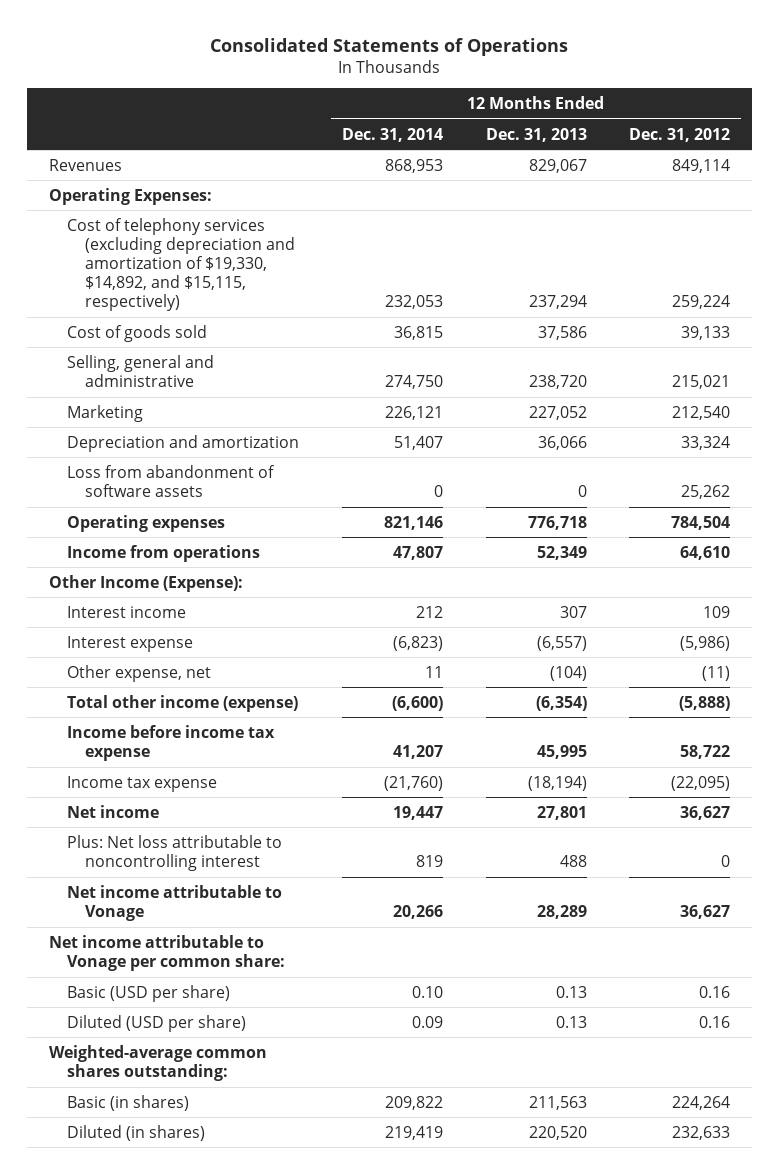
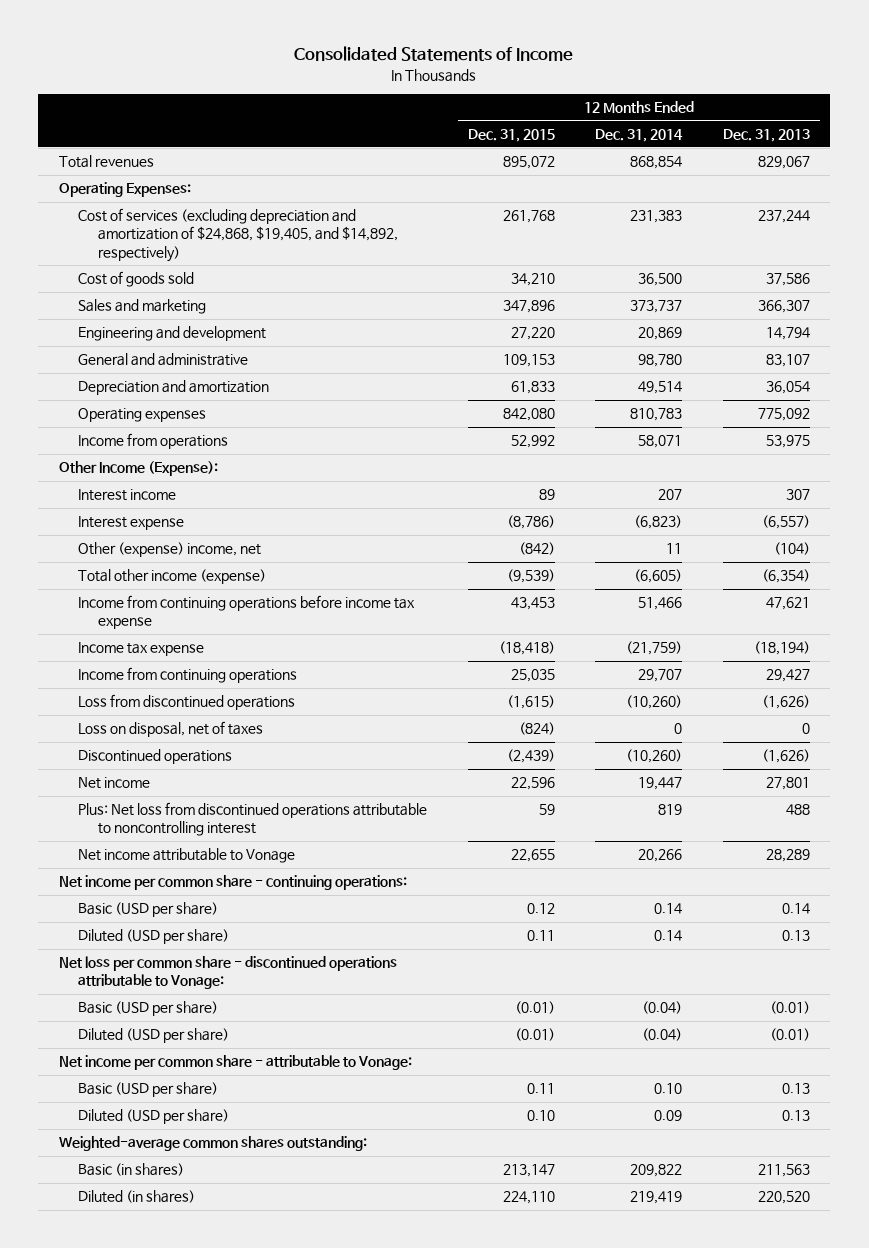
[210,37,569,56] Consolidated Statements of Operations -> [294,46,574,62] Consolidated Statements of Income
[629,127,731,142] Dec. 31, 2012 -> none
none -> [467,128,555,142] Dec. 31, 2015
[48,158,122,171] Revenues -> [58,155,154,169] Total revenues
[384,158,443,173] 868,953 -> [630,156,683,170] 868,854
[66,404,143,422] Marketing -> none
[66,464,275,497] Loss from abandonment of software assets -> none
[66,217,296,311] Cost of telephony services (excluding depreciation and amortization of $19,330, $14,892, and $15,115, respectively) -> [78,208,398,262] Cost of services (excluding depreciation and amortization of $24,868, $19,405, and $14,892, respectively)
[384,294,443,309] 232,053 -> [630,210,683,224] 231,383
[528,294,587,309] 237,294 -> [758,210,811,224] 237,244
[393,325,443,340] 36,815 -> [638,273,683,287] 36,500
none -> [78,299,207,315] Sales and marketing
none -> [78,326,267,342] Engineering and development
[66,354,214,387] Selling, general and administrative -> [78,353,249,367] General and administrative
[384,374,443,389] 274,750 -> [638,354,683,368] 98,780
[528,374,587,389] 238,720 -> [766,354,811,368] 83,107
[393,435,443,450] 51,407 -> [638,381,683,395] 49,514
[537,435,587,450] 36,066 -> [766,381,811,395] 36,054
[383,515,443,530] 821,146 -> [630,408,683,422] 810,783
[527,515,587,530] 776,718 -> [758,408,811,422] 775,092
[392,545,443,560] 47,807 -> [638,435,683,449] 58,071
[536,545,587,560] 52,349 -> [766,435,811,449] 53,975
[415,605,443,618] 212 -> [658,489,683,501] 207
[66,664,211,682] Other expense, net -> [78,542,262,558] Other (expense) income, net
[391,695,443,711] (6,600) -> [634,569,683,584] (6,605)
[66,724,275,761] Income before income tax expense -> [78,595,416,630] Income from continuing operations before income tax expense
[392,744,443,759] 41,207 -> [638,597,683,611] 51,466
[536,744,587,759] 45,995 -> [766,597,811,611] 47,621
[383,775,443,791] (21,760) -> [626,641,683,656] (21,759)
none -> [78,667,298,684] Income from continuing operations
none -> [78,694,296,711] Loss from discontinued operations
none -> [78,721,264,738] Loss on disposal, net of taxes
none -> [78,749,233,765] Discontinued operations
[66,834,282,871] Plus: Net loss attributable to noncontrolling interest -> [78,802,428,837] Plus: Net loss from discontinued operations attributable to noncontrolling interest
none -> [58,875,407,891] Net income per common share - continuing operations:
none -> [78,902,219,918] Basic (USD per share)
none -> [78,929,230,945] Diluted (USD per share)
none -> [58,956,397,990] Net loss per common share - discontinued operations attributable to Vonage:
none -> [78,1001,219,1017] Basic (USD per share)
none -> [78,1028,230,1044] Diluted (USD per share)
[48,934,285,971] Net income attributable to Vonage per common share: -> [58,1055,412,1071] Net income per common share - attributable to Vonage:

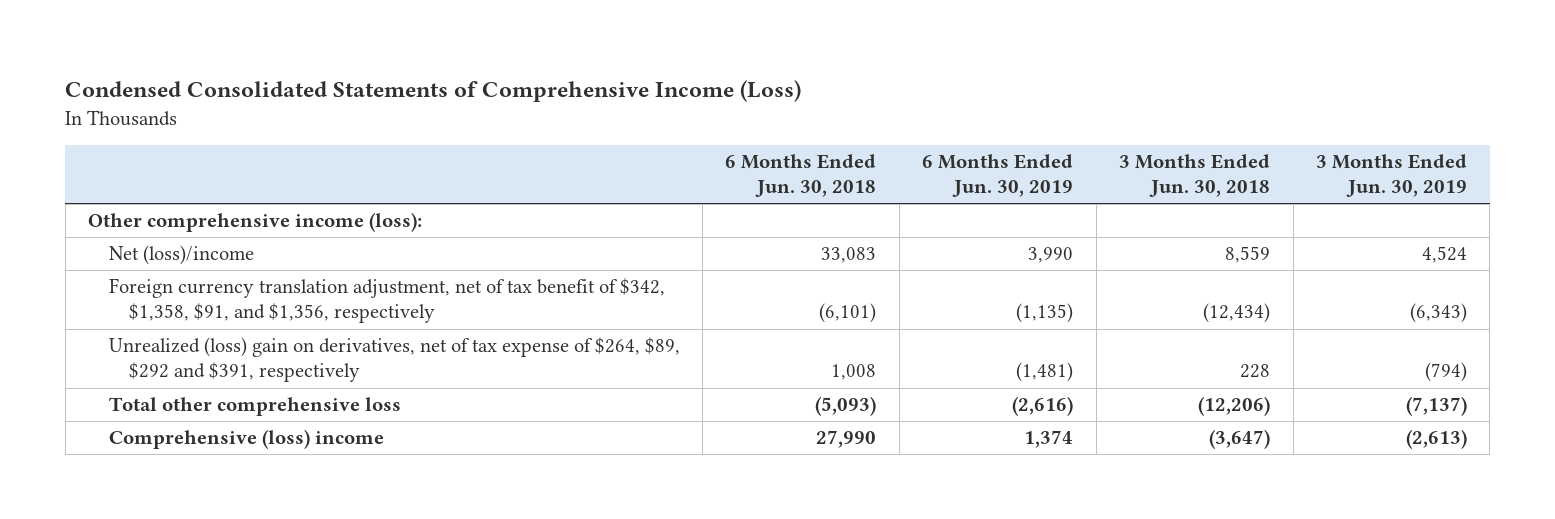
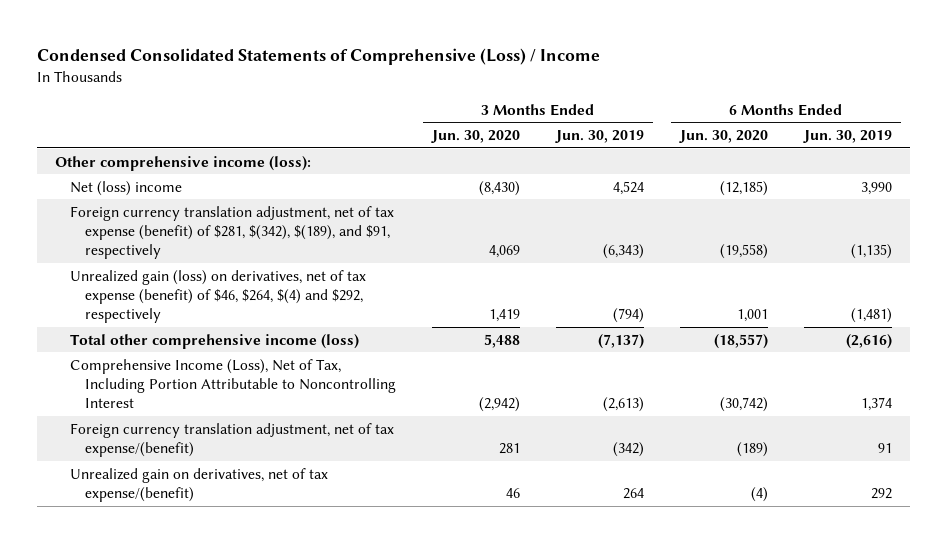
[65,80,802,103] Condensed Consolidated Statements of Comprehensive Income (Loss) -> [36,47,600,65] Condensed Consolidated Statements of Comprehensive (Loss) / Income
[725,154,877,198] 6 Months Ended Jun. 30, 2018 -> none
[1119,154,1271,198] 3 Months Ended Jun. 30, 2018 -> none
none -> [430,129,520,143] Jun. 30, 2020
none -> [678,129,768,143] Jun. 30, 2020
[108,245,254,266] Net (loss)/income -> [69,180,182,196] Net (loss) income
[108,278,665,324] Foreign currency translation adjustment, net of tax benefit of $342, $1,358, $91, and $1,356, respectively -> [69,205,394,260] Foreign currency translation adjustment, net of tax expense (benefit) of $281, $(342), $(189), and $91, respectively
[108,337,680,383] Unrealized (loss) gain on derivatives, net of tax expense of $264, $89, $292 and $391, respectively -> [69,269,366,324] Unrealized gain (loss) on derivatives, net of tax expense (benefit) of $46, $264, $(4) and $292, respectively
[108,397,401,417] Total other comprehensive loss -> [69,333,359,349] Total other comprehensive income (loss)
[108,429,384,450] Comprehensive (loss) income -> [69,358,396,409] Comprehensive Income (Loss), Net of Tax, Including Portion Attributable to Noncontrolling Interest
none -> [69,422,394,458] Foreign currency translation adjustment, net of tax expense/(benefit)
none -> [69,467,328,503] Unrealized gain on derivatives, net of tax expense/(benefit)

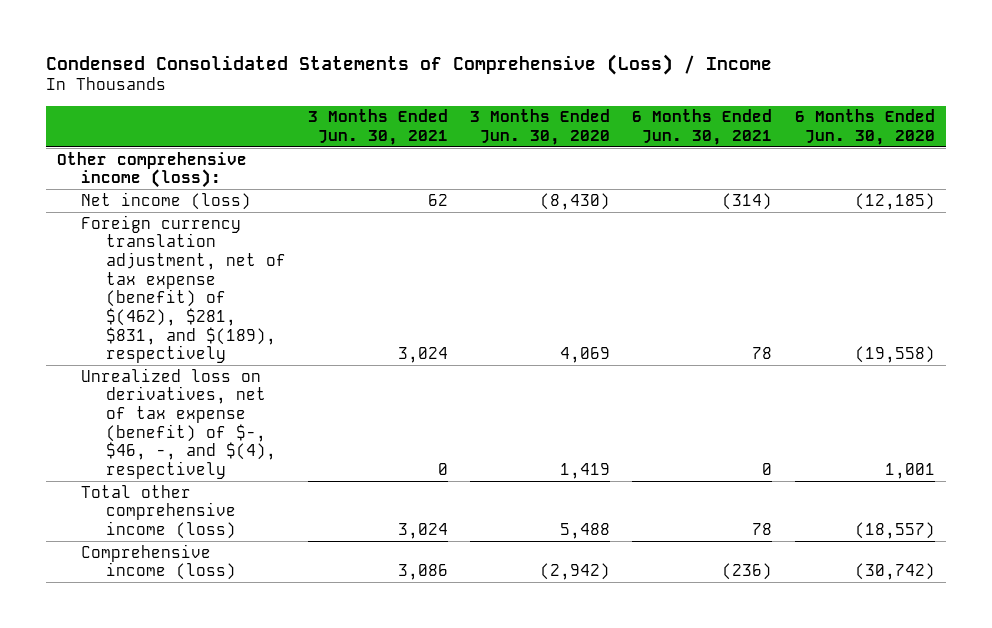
[554,129,644,143] Jun. 30, 2019 -> none
[802,129,892,143] Jun. 30, 2019 -> none
none -> [308,109,449,145] 3 Months Ended Jun. 30, 2021
none -> [632,109,773,145] 6 Months Ended Jun. 30, 2021
[69,180,182,196] Net (loss) income -> [81,191,252,210] Net income (loss)
[69,205,394,260] Foreign currency translation adjustment, net of tax expense (benefit) of $281, $(342), $(189), and $91, respectively -> [81,214,286,364] Foreign currency translation adjustment, net of tax expense (benefit) of $(462), $281, $831, and $(189), respectively
[69,269,366,324] Unrealized gain (loss) on derivatives, net of tax expense (benefit) of $46, $264, $(4) and $292, respectively -> [81,367,276,479] Unrealized loss on derivatives, net of tax expense (benefit) of $-, $46, -, and $(4), respectively
[69,422,394,458] Foreign currency translation adjustment, net of tax expense/(benefit) -> none
[69,467,328,503] Unrealized gain on derivatives, net of tax expense/(benefit) -> none
[69,358,396,409] Comprehensive Income (Loss), Net of Tax, Including Portion Attributable to Noncontrolling Interest -> [81,543,236,581] Comprehensive income (loss)

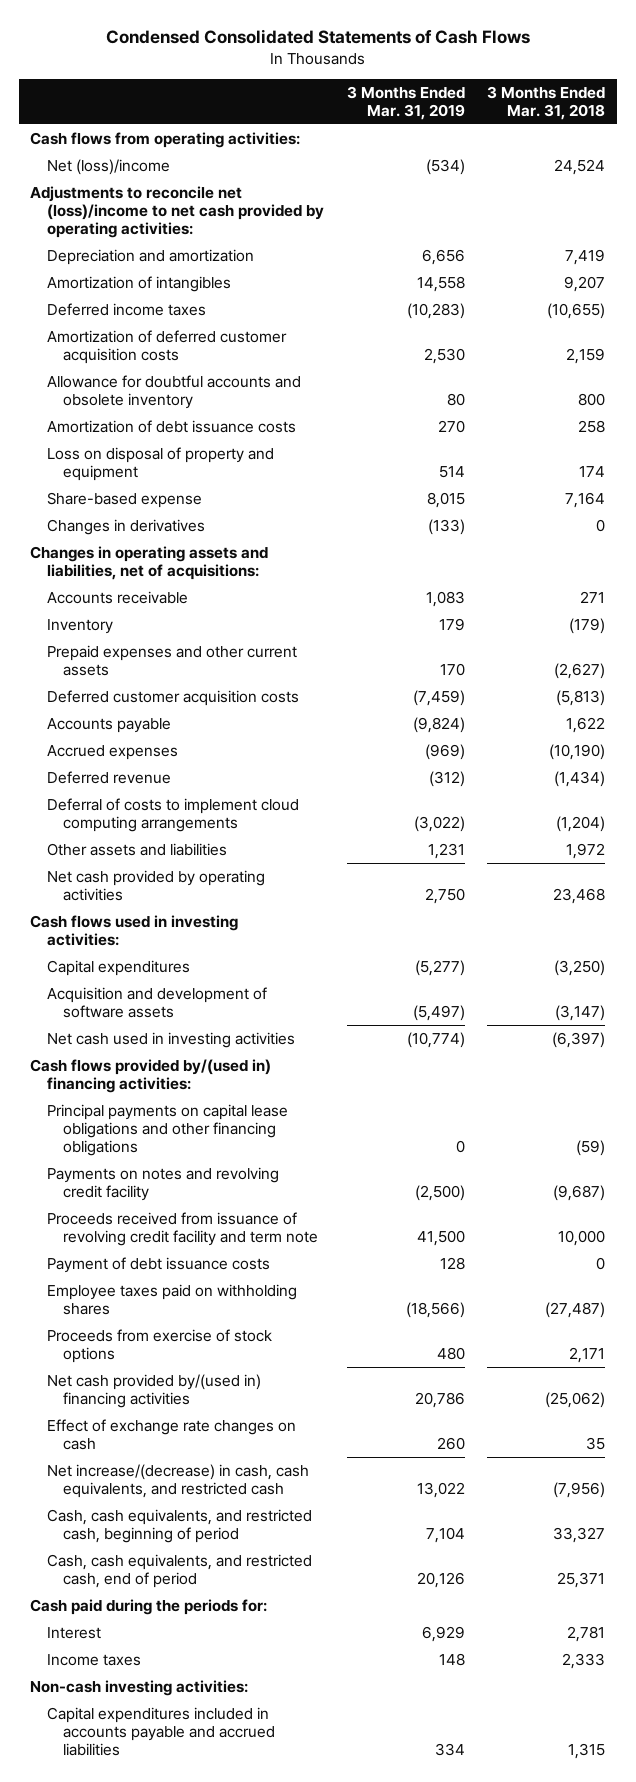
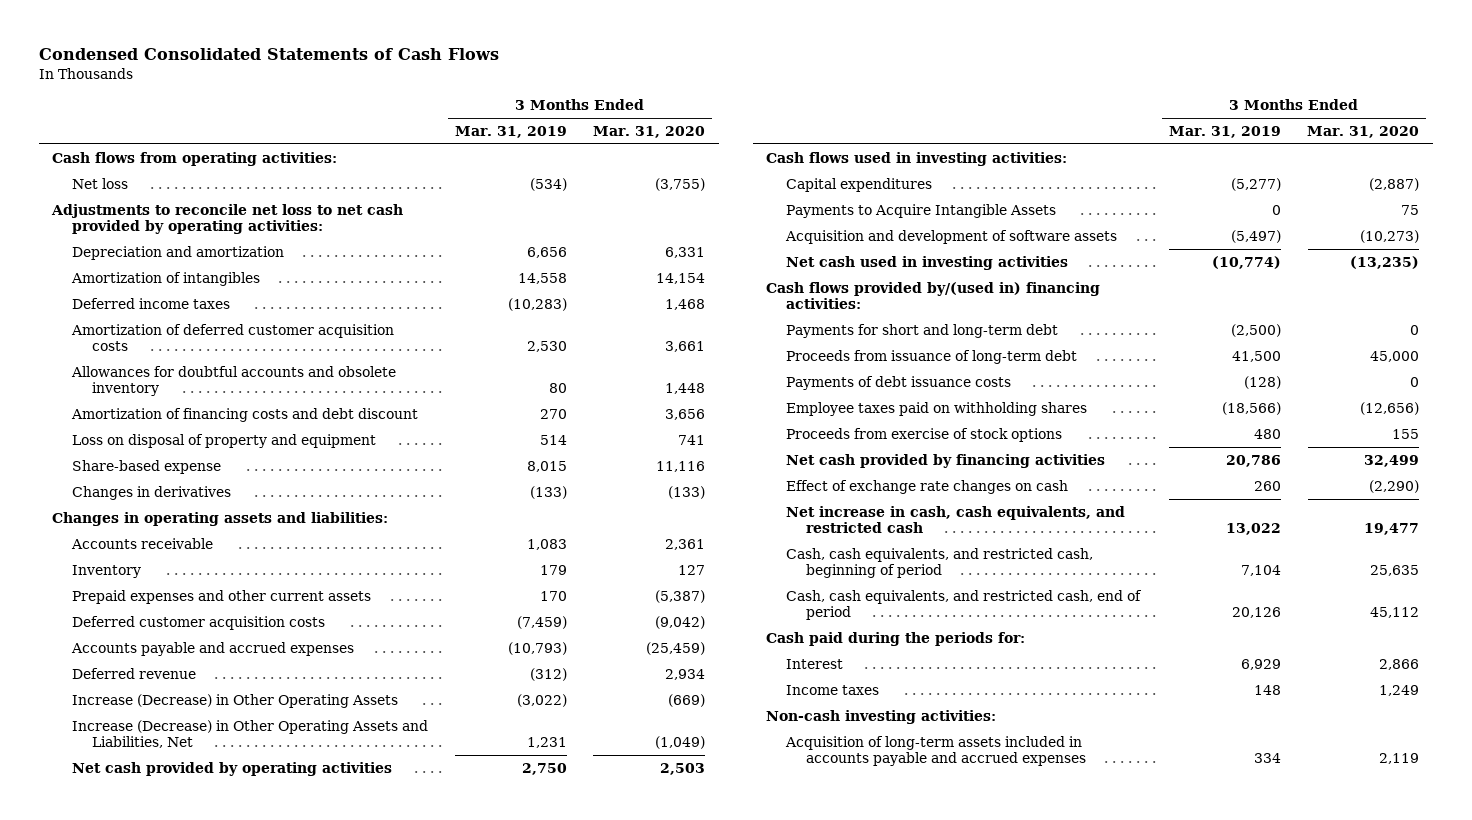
[487,85,606,120] 3 Months Ended Mar. 31, 2018 -> none
none -> [593,125,706,138] Mar. 31, 2020
[46,158,170,175] Net (loss)/income -> [72,177,129,189] Net loss
[30,185,324,238] Adjustments to reconcile net (loss)/income to net cash provided by operating activities: -> [51,203,404,235] Adjustments to reconcile net loss to net cash provided by operating activities:
[46,374,301,409] Allowance for doubtful accounts and obsolete inventory -> [71,365,397,397] Allowances for doubtful accounts and obsolete inventory
[46,419,296,433] Amortization of debt issuance costs -> [71,407,419,422] Amortization of financing costs and debt discount
[30,545,269,580] Changes in operating assets and liabilities, net of acquisitions: -> [52,511,389,526] Changes in operating assets and liabilities:
[46,744,178,760] Accrued expenses -> none
[46,717,171,733] Accounts payable -> [71,641,355,656] Accounts payable and accrued expenses
[412,716,465,733] (9,824) -> [507,641,567,655] (10,793)
[46,797,299,832] Deferral of costs to implement cloud computing arrangements -> [72,693,399,708] Increase (Decrease) in Other Operating Assets
[46,842,227,856] Other assets and liabilities -> [72,719,429,749] Increase (Decrease) in Other Operating Assets and Liabilities, Net
none -> [786,203,1057,218] Payments to Acquire Intangible Assets
[46,1103,288,1156] Principal payments on capital lease obligations and other financing obligations -> none
[46,1166,279,1201] Payments on notes and revolving credit facility -> [786,323,1059,338] Payments for short and long-term debt
[46,1211,319,1246] Proceeds received from issuance of revolving credit facility and term note -> [786,349,1078,364] Proceeds from issuance of long-term debt
[46,1256,270,1273] Payment of debt issuance costs -> [786,375,1012,390] Payments of debt issuance costs
[439,1256,465,1270] 128 -> [1243,375,1281,389] (128)
[46,1373,261,1408] Net cash provided by/(used in) financing activities -> [786,453,1106,468] Net cash provided by financing activities
[46,1463,309,1498] Net increase/(decrease) in cash, cash equivalents, and restricted cash -> [786,505,1126,534] Net increase in cash, cash equivalents, and restricted cash
[46,1706,276,1756] Capital expenditures included in accounts payable and accrued liabilities -> [785,735,1087,767] Acquisition of long-term assets included in accounts payable and accrued expenses

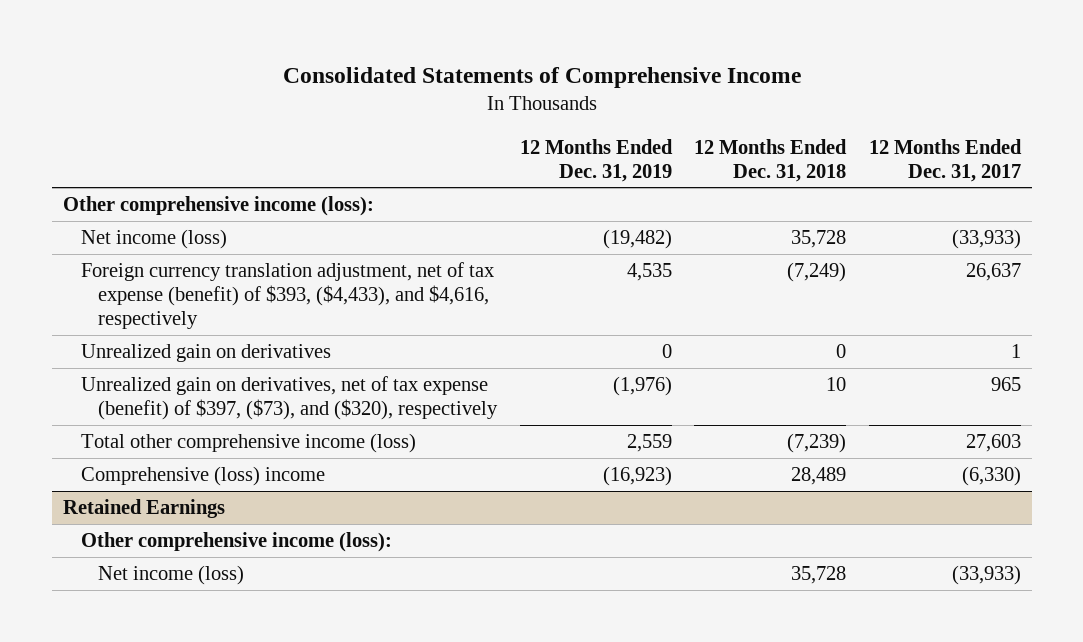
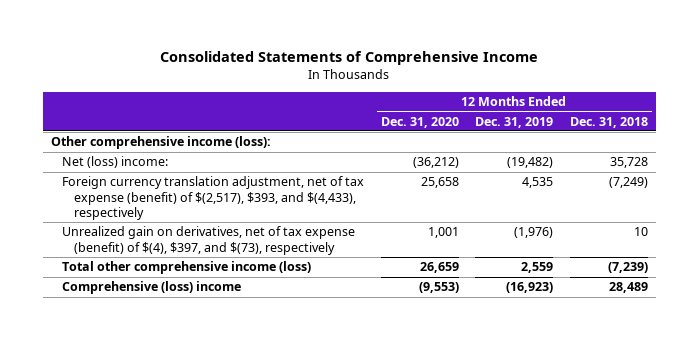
[868,138,1022,182] 12 Months Ended Dec. 31, 2017 -> none
none -> [380,116,459,128] Dec. 31, 2020
[80,343,331,362] Unrealized gain on derivatives -> none
[80,228,227,249] Net income (loss) -> [62,156,169,169] Net (loss) income:
[80,261,494,330] Foreign currency translation adjustment, net of tax expense (benefit) of $393, ($4,433), and $4,616, respectively -> [62,176,365,220] Foreign currency translation adjustment, net of tax expense (benefit) of $(2,517), $393, and $(4,433), respectively
[80,375,499,421] Unrealized gain on derivatives, net of tax expense (benefit) of $397, ($73), and ($320), respectively -> [62,226,356,255] Unrealized gain on derivatives, net of tax expense (benefit) of $(4), $397, and $(73), respectively
[62,498,225,518] Retained Earnings -> none
[80,531,392,552] Other comprehensive income (loss): -> none
[98,564,245,585] Net income (loss) -> none

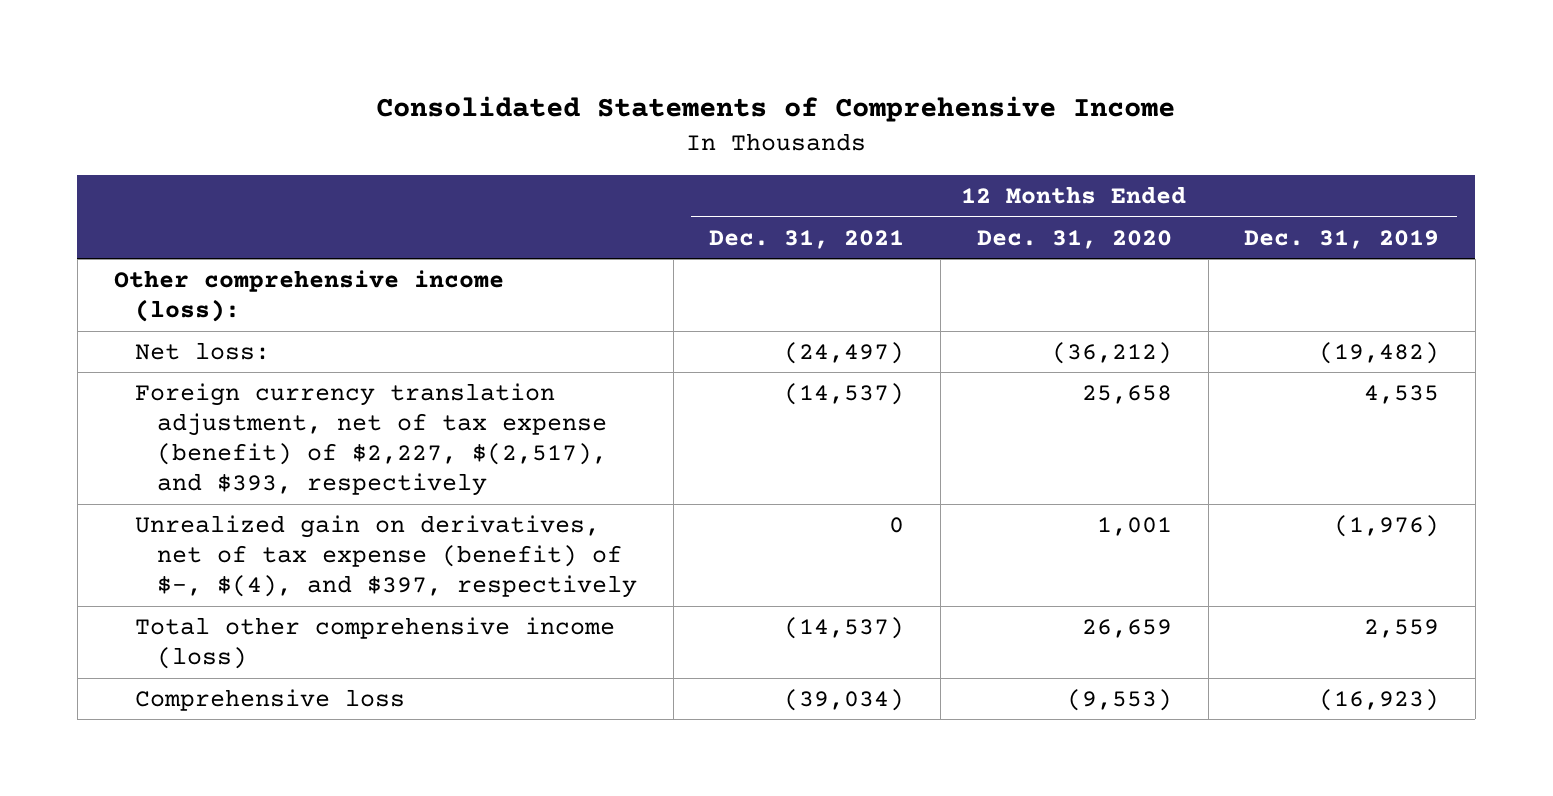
[569,116,648,128] Dec. 31, 2018 -> none
none -> [709,229,905,249] Dec. 31, 2021
[62,156,169,169] Net (loss) income: -> [135,342,271,361] Net loss:
[62,176,365,220] Foreign currency translation adjustment, net of tax expense (benefit) of $(2,517), $393, and $(4,433), respectively -> [135,383,608,497] Foreign currency translation adjustment, net of tax expense (benefit) of $2,227, $(2,517), and $393, respectively
[62,226,356,255] Unrealized gain on derivatives, net of tax expense (benefit) of $(4), $397, and $(73), respectively -> [135,515,638,599] Unrealized gain on derivatives, net of tax expense (benefit) of $-, $(4), and $397, respectively
[62,281,242,295] Comprehensive (loss) income -> [135,689,406,712] Comprehensive loss

